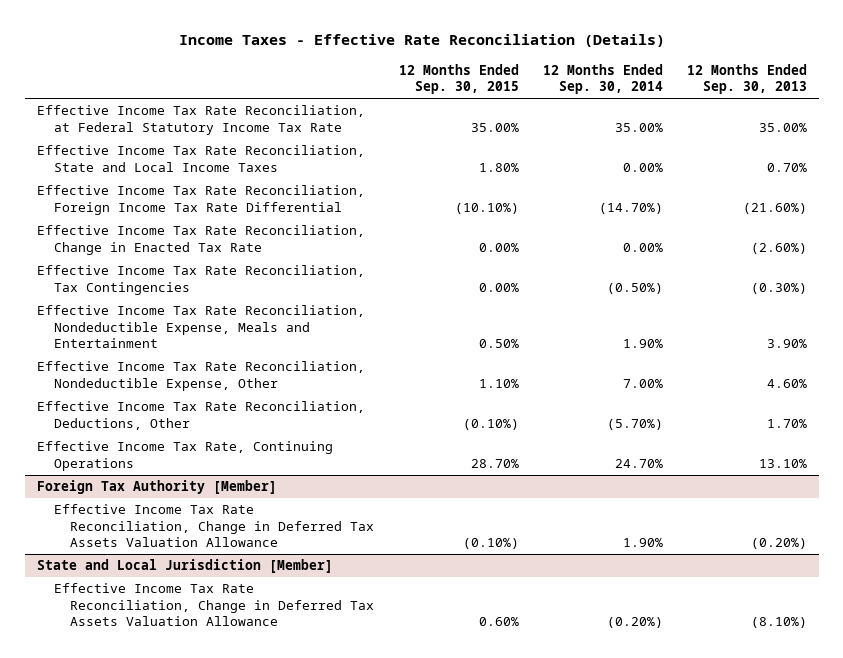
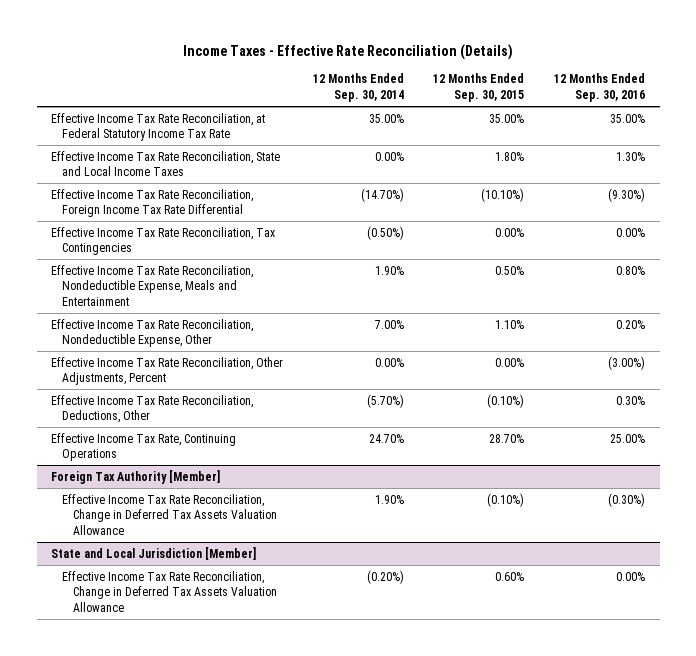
[686,63,807,95] 12 Months Ended Sep. 30, 2013 -> none
none -> [554,73,646,103] 12 Months Ended Sep. 30, 2016
[36,225,365,255] Effective Income Tax Rate Reconciliation, Change in Enacted Tax Rate -> none
none -> [51,356,284,386] Effective Income Tax Rate Reconciliation, Other Adjustments, Percent

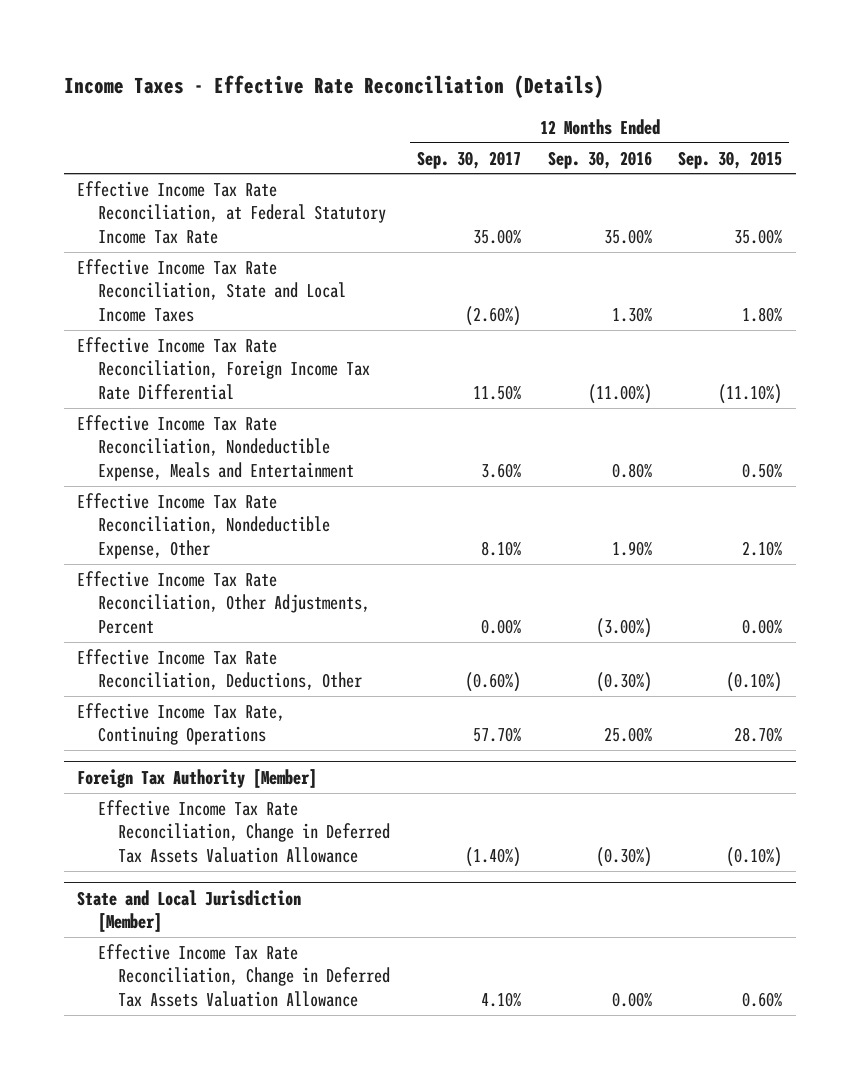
[312,73,404,103] 12 Months Ended Sep. 30, 2014 -> none
none -> [417,150,522,169] Sep. 30, 2017
[51,226,276,256] Effective Income Tax Rate Reconciliation, Tax Contingencies -> none
[481,187,525,202] (10.10%) -> [718,383,783,404] (11.10%)
[608,187,646,202] (9.30%) -> [587,383,652,404] (11.00%)
[495,319,525,329] 1.10% -> [742,540,783,556] 2.10%
[616,319,646,329] 0.20% -> [611,540,652,556] 1.90%
[616,395,646,405] 0.30% -> [595,672,652,693] (0.30%)

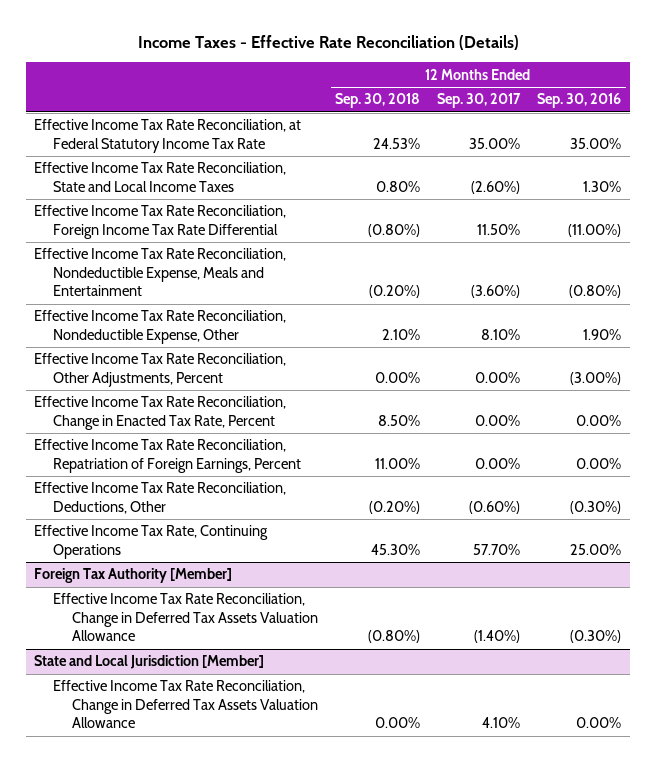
[678,150,783,169] Sep. 30, 2015 -> none
none -> [335,93,421,109] Sep. 30, 2018
[481,462,522,478] 3.60% -> [471,285,521,299] (3.60%)
[611,462,652,478] 0.80% -> [569,285,622,299] (0.80%)
none -> [34,396,287,430] Effective Income Tax Rate Reconciliation, Change in Enacted Tax Rate, Percent
none -> [34,439,302,473] Effective Income Tax Rate Reconciliation, Repatriation of Foreign Earnings, Percent

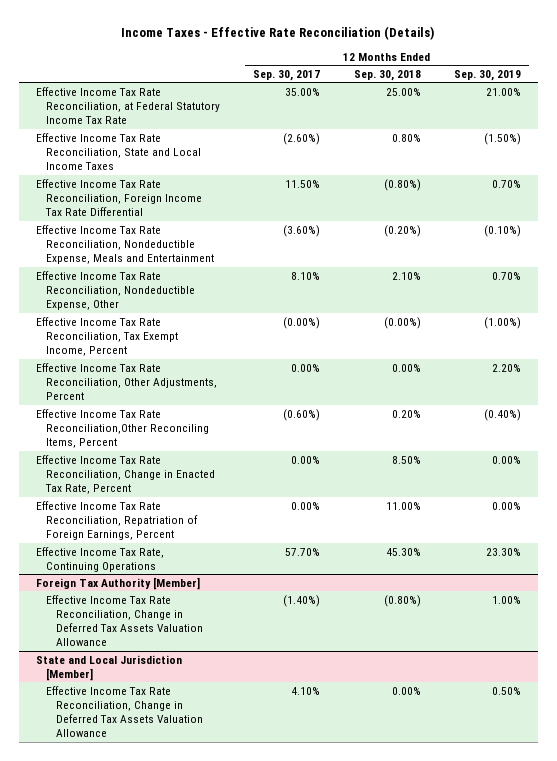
[537,93,622,109] Sep. 30, 2016 -> none
none -> [453,69,521,81] Sep. 30, 2019
[373,137,421,149] 24.53% -> [385,87,421,96] 25.00%
none -> [35,316,179,357] Effective Income Tax Rate Reconciliation, Tax Exempt Income, Percent
none -> [35,408,210,449] Effective Income Tax Rate Reconciliation,Other Reconciling Items, Percent
[34,482,287,514] Effective Income Tax Rate Reconciliation, Deductions, Other -> none

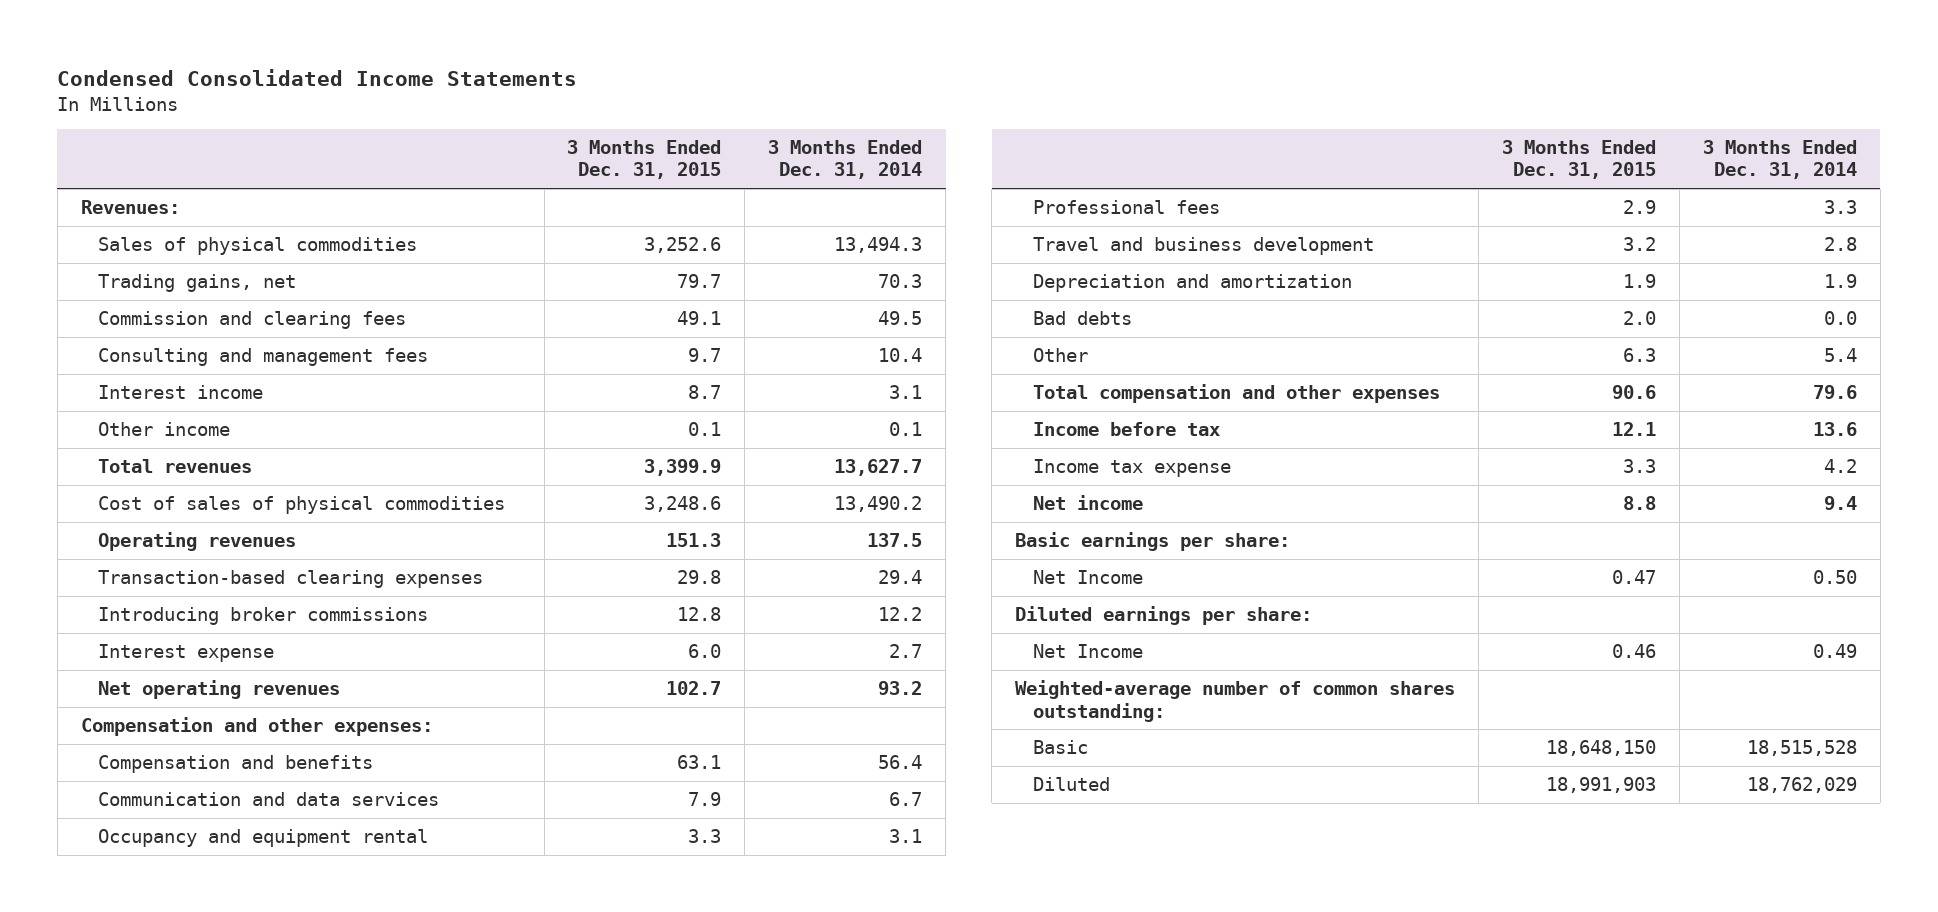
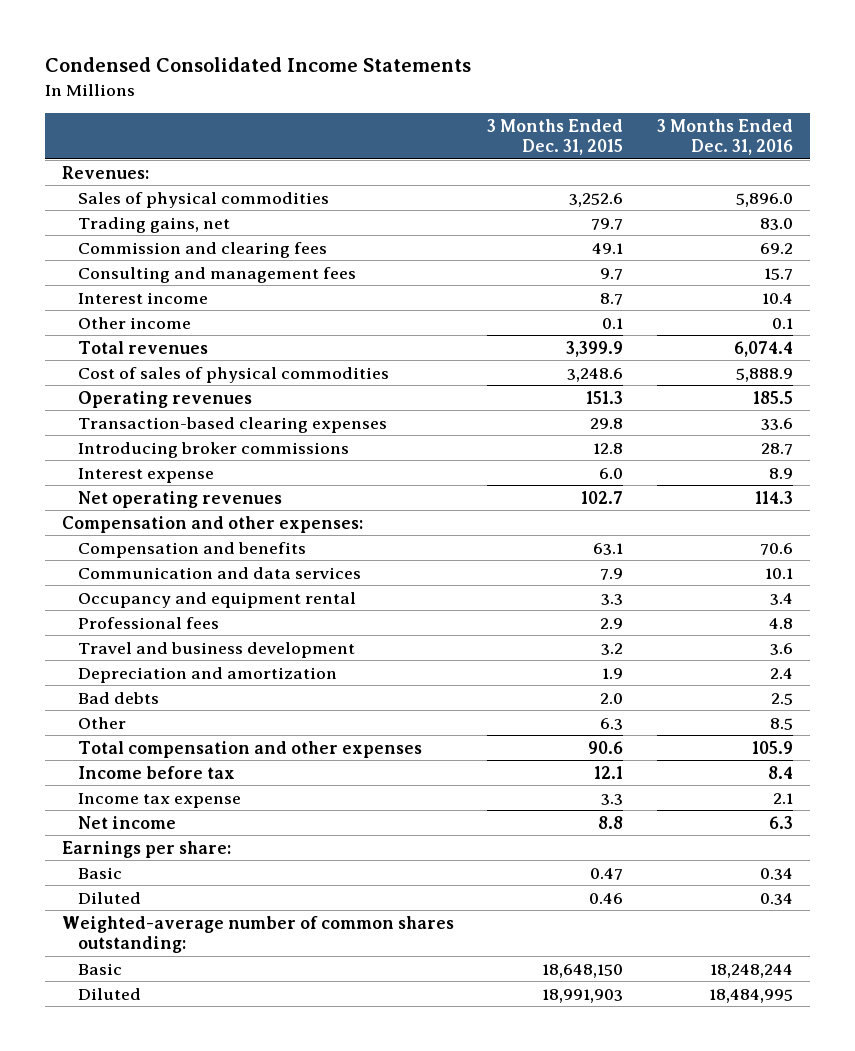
[768,140,923,180] 3 Months Ended Dec. 31, 2014 -> none
none -> [656,118,793,156] 3 Months Ended Dec. 31, 2016
[1032,570,1143,585] Net Income -> none
[1015,606,1313,626] Diluted earnings per share: -> none
[1032,644,1143,659] Net Income -> none
[1015,532,1291,552] Basic earnings per share: -> [61,840,231,858] Earnings per share:
none -> [78,866,123,879] Basic
none -> [78,891,142,904] Diluted

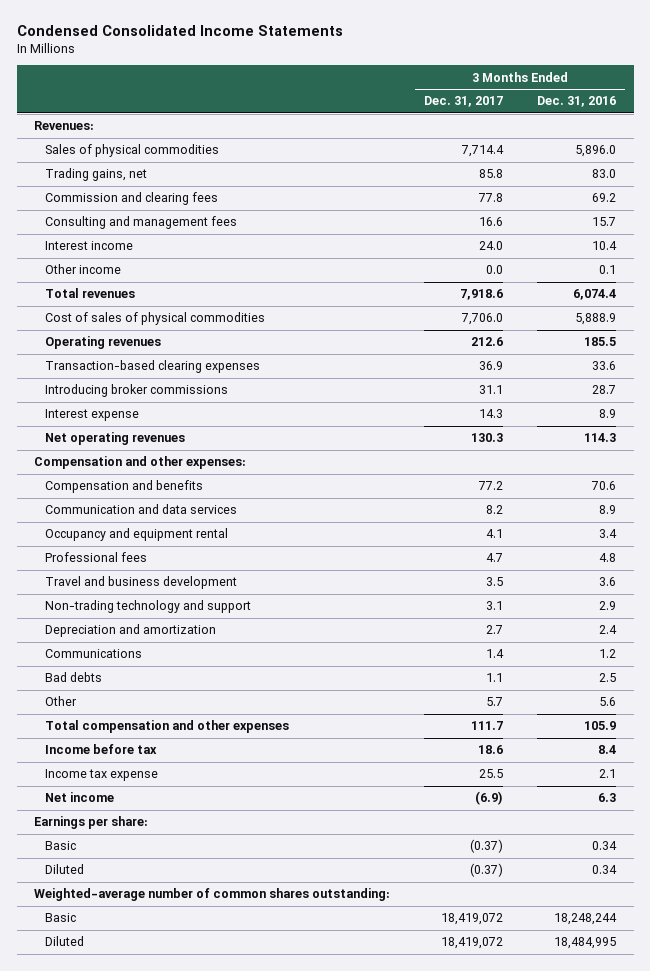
[487,118,624,156] 3 Months Ended Dec. 31, 2015 -> none
none -> [424,96,504,108] Dec. 31, 2017
[764,567,793,579] 10.1 -> [599,505,617,515] 8.9
none -> [44,600,251,614] Non-trading technology and support
none -> [44,649,142,659] Communications
[769,717,793,730] 8.5 -> [599,697,617,707] 5.6

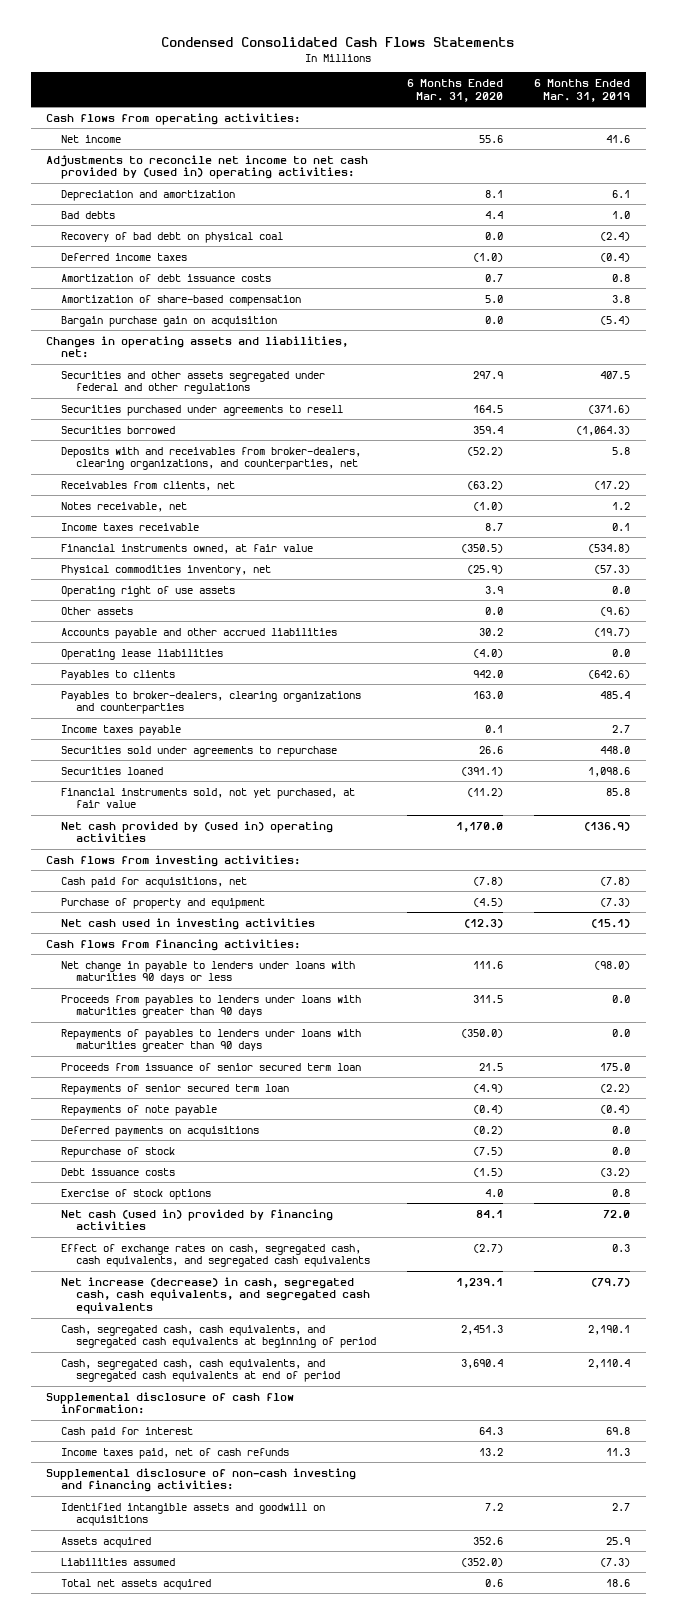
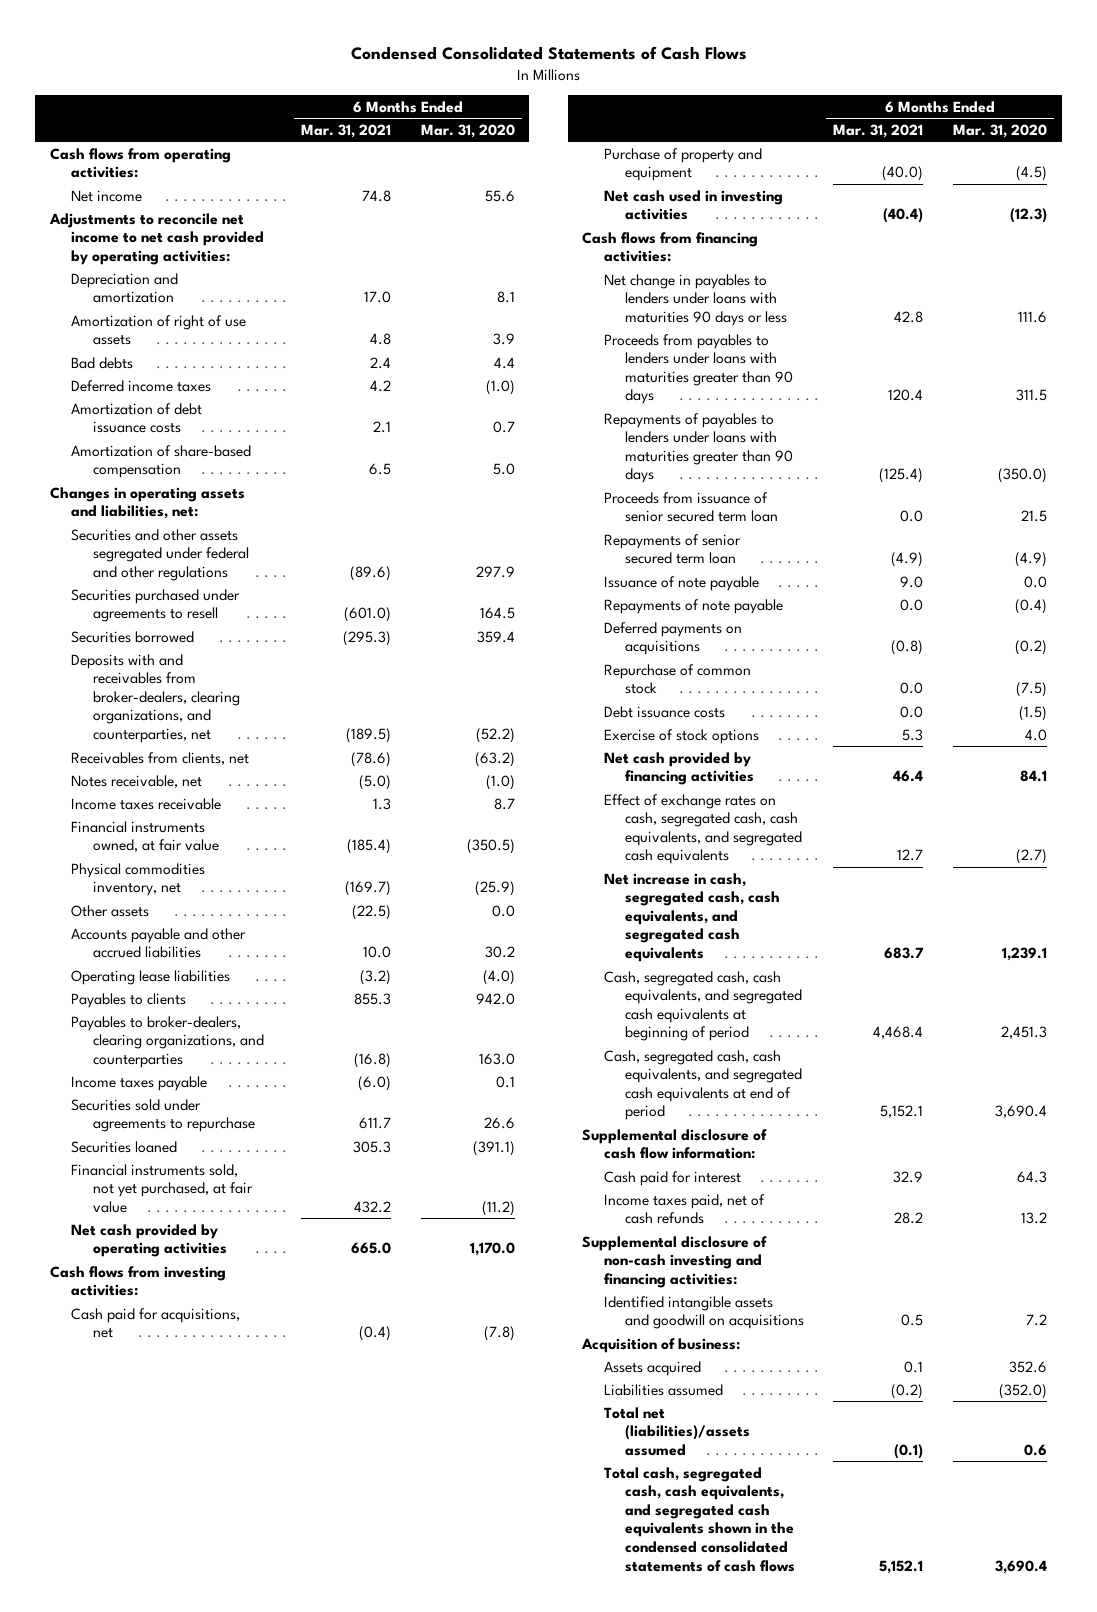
[161,37,515,48] Condensed Consolidated Cash Flows Statements -> [350,46,747,61] Condensed Consolidated Statements of Cash Flows
[534,79,631,102] 6 Months Ended Mar. 31, 2019 -> none
none -> [301,124,392,139] Mar. 31, 2021
[46,154,369,180] Adjustments to reconcile net income to net cash provided by (used in) operating activities: -> [49,212,265,265] Adjustments to reconcile net income to net cash provided by operating activities:
none -> [71,314,247,346] Amortization of right of use assets
[61,231,284,243] Recovery of bad debt on physical coal -> none
[61,315,278,327] Bargain purchase gain on acquisition -> none
[61,585,236,597] Operating right of use assets -> none
[61,690,362,715] Payables to broker-dealers, clearing organizations and counterparties -> [71,1015,264,1068] Payables to broker-dealers, clearing organizations, and counterparties
[61,820,334,843] Net cash provided by (used in) operating activities -> [71,1223,227,1258] Net cash provided by operating activities
[61,960,356,984] Net change in payable to lenders under loans with maturities 90 days or less -> [603,273,788,326] Net change in payables to lenders under loans with maturities 90 days or less
none -> [603,575,759,591] Issuance of note payable
[61,1146,176,1158] Repurchase of stock -> [603,663,751,695] Repurchase of common stock
[61,1208,334,1231] Net cash (used in) provided by financing activities -> [603,751,755,786] Net cash provided by financing activities
[61,1276,370,1315] Net increase (decrease) in cash, segregated cash, cash equivalents, and segregated cash equivalents -> [603,872,781,963] Net increase in cash, segregated cash, cash equivalents, and segregated cash equivalents
none -> [581,1337,741,1353] Acquisition of business:
[61,1578,212,1590] Total net assets acquired -> [603,1406,751,1456] Total net (liabilities)/assets assumed
none -> [603,1466,796,1572] Total cash, segregated cash, cash equivalents, and segregated cash equivalents shown in the condensed consolidated statements of cash flows

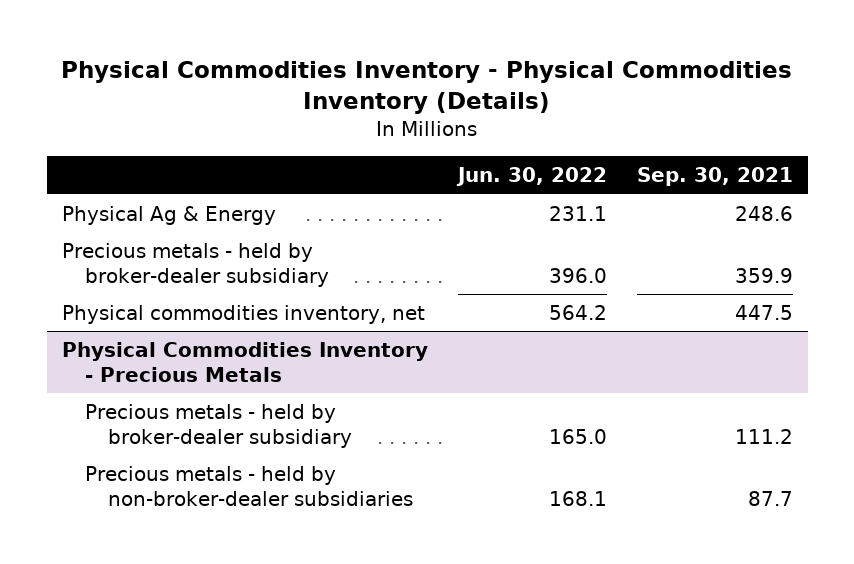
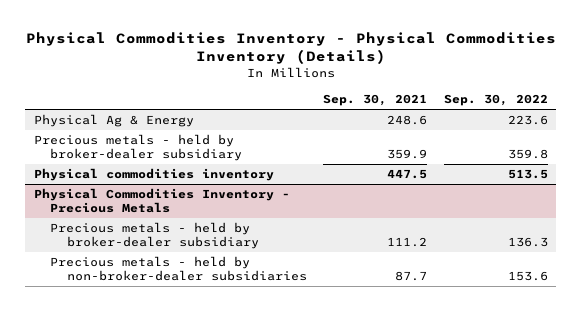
[455,167,607,187] Jun. 30, 2022 -> none
none -> [443,94,548,107] Sep. 30, 2022
[61,304,425,324] Physical commodities inventory, net -> [33,168,274,182] Physical commodities inventory

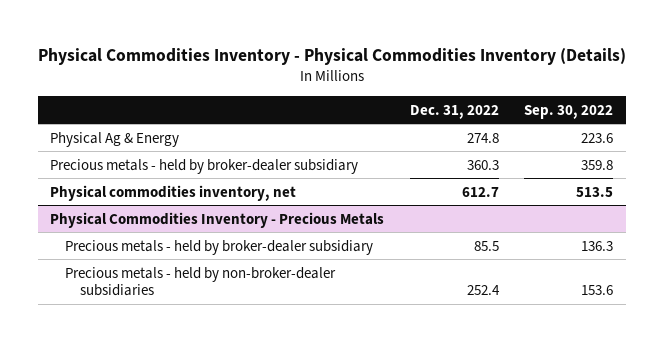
[323,94,428,107] Sep. 30, 2021 -> none
none -> [409,104,499,119] Dec. 31, 2022
[33,168,274,182] Physical commodities inventory -> [50,184,297,201] Physical commodities inventory, net

